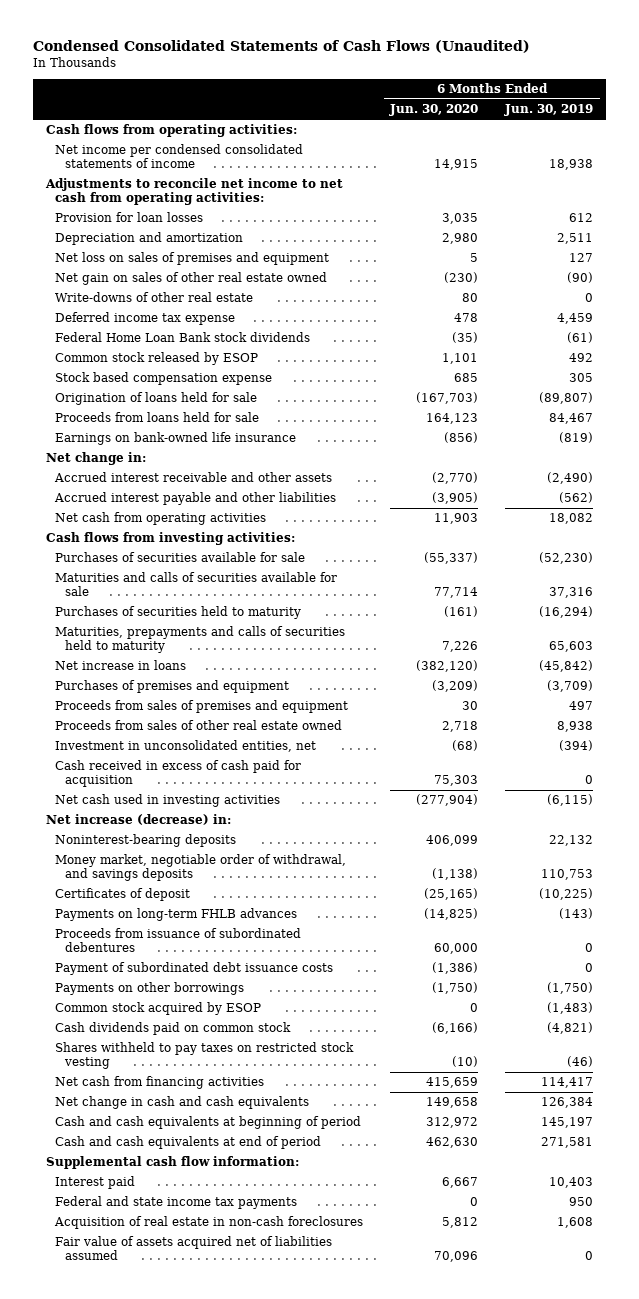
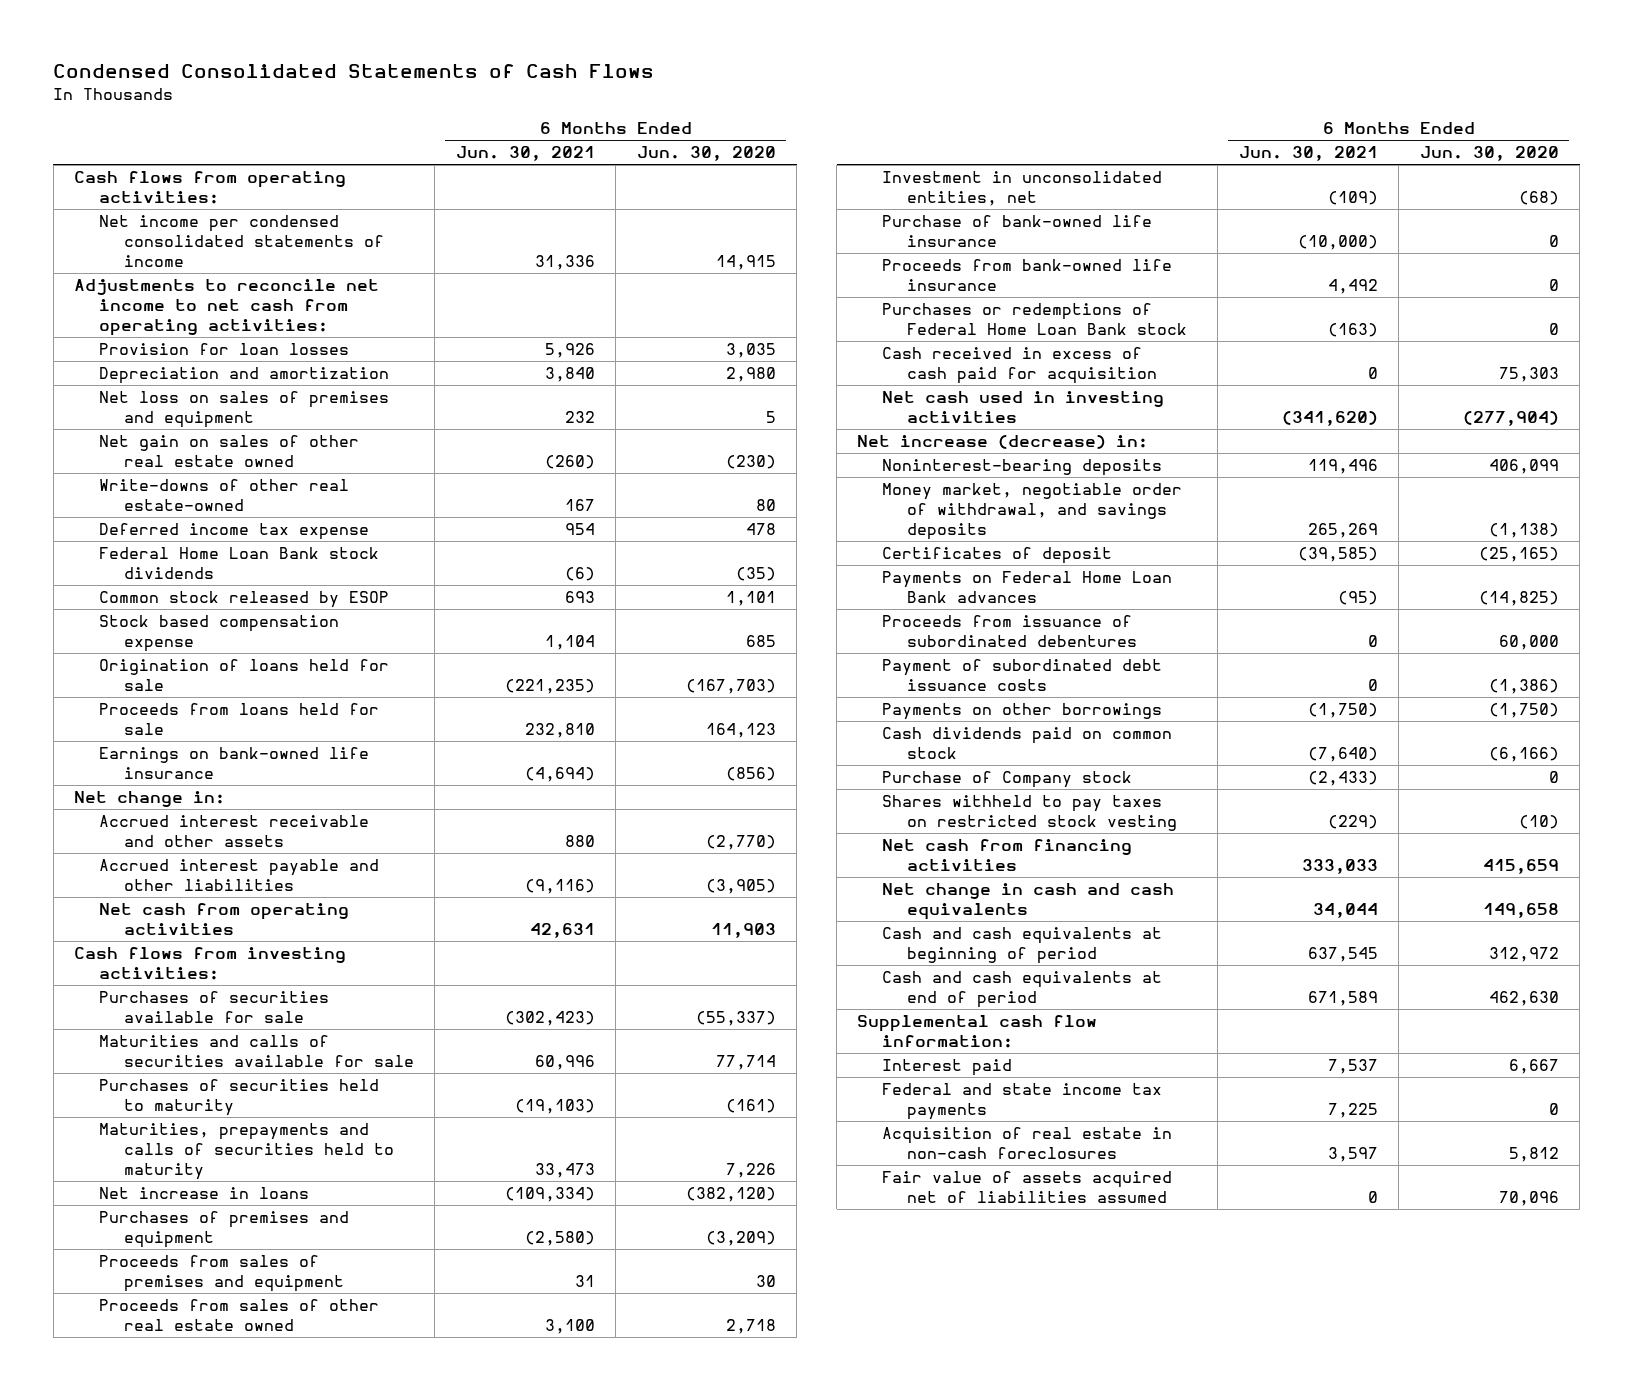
[32,40,530,54] Condensed Consolidated Statements of Cash Flows (Unaudited) -> [53,64,655,79] Condensed Consolidated Statements of Cash Flows
[504,104,594,117] Jun. 30, 2019 -> none
none -> [455,146,595,162] Jun. 30, 2021
[55,292,254,303] Write-downs of other real estate -> [99,479,350,512] Write-downs of other real estate-owned
none -> [882,215,1153,248] Purchase of bank-owned life insurance
none -> [882,259,1173,292] Proceeds from bank-owned life insurance
none -> [882,303,1187,336] Purchases or redemptions of Federal Home Loan Bank stock
[55,908,298,922] Payments on long-term FHLB advances -> [882,571,1173,604] Payments on Federal Home Loan Bank advances
[55,1002,262,1016] Common stock acquired by ESOP -> none
none -> [882,771,1133,789] Purchase of Company stock

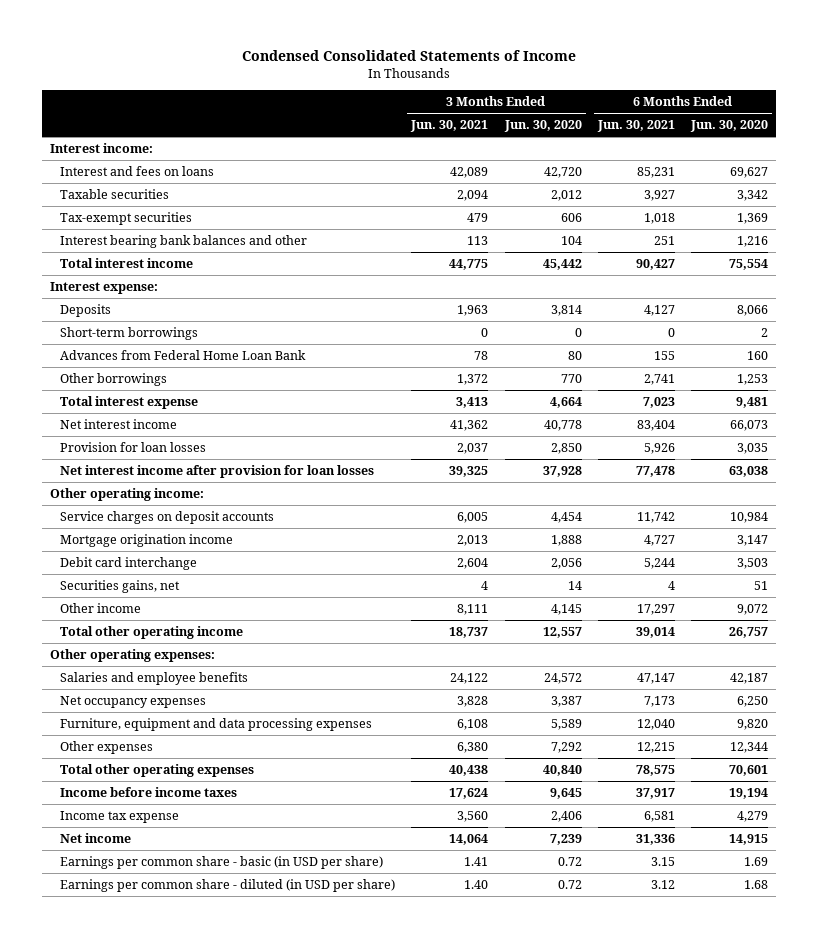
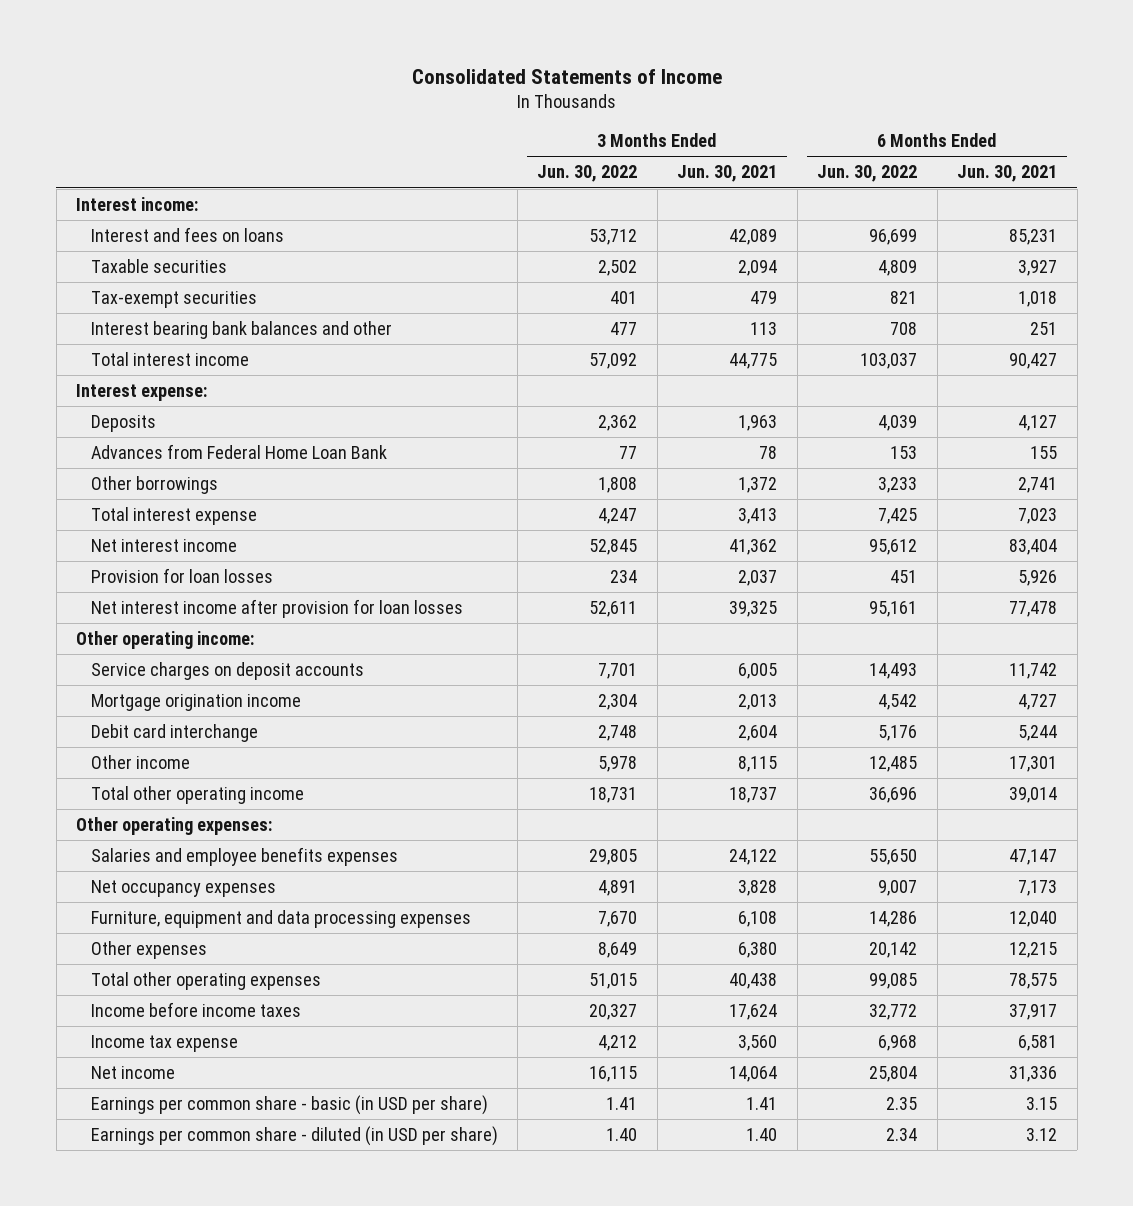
[242,49,577,61] Condensed Consolidated Statements of Income -> [411,68,722,84] Consolidated Statements of Income
[503,120,582,133] Jun. 30, 2020 -> none
[690,120,769,133] Jun. 30, 2020 -> none
none -> [537,165,638,183] Jun. 30, 2022
none -> [817,165,918,183] Jun. 30, 2022
[60,327,199,341] Short-term borrowings -> none
[60,580,181,594] Securities gains, net -> none
[457,604,489,616] 8,111 -> [738,755,778,772] 8,115
[636,604,675,616] 17,297 -> [1009,755,1058,772] 17,301
[60,672,249,686] Salaries and employee benefits -> [90,846,398,866] Salaries and employee benefits expenses

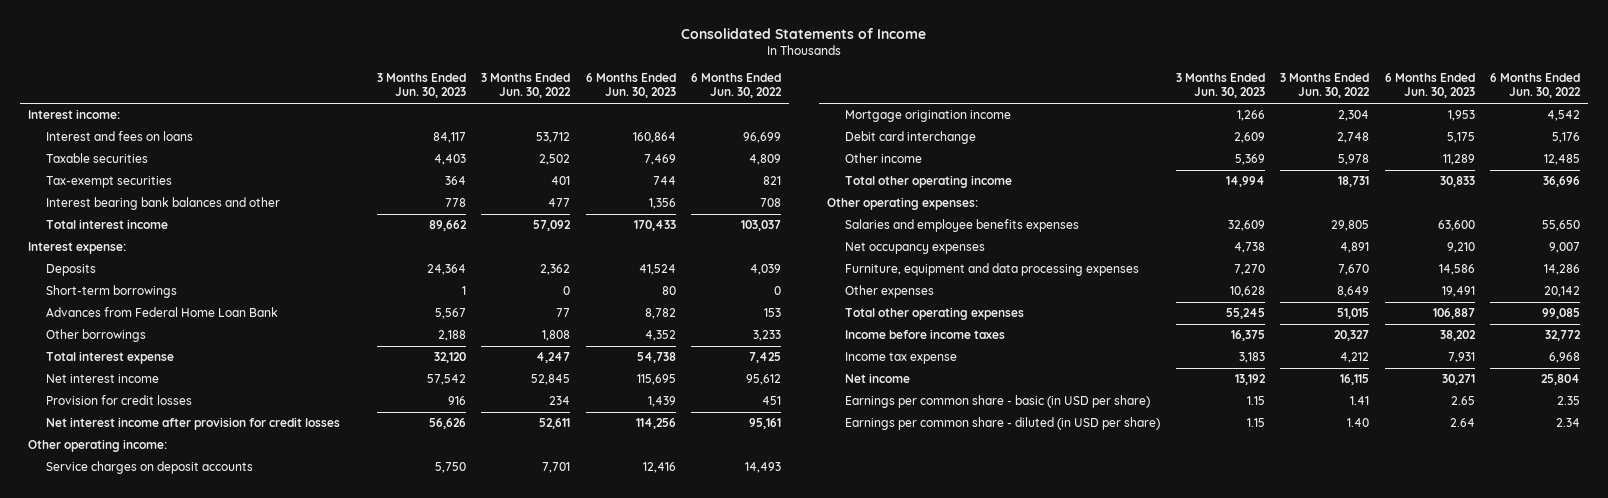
[677,165,778,183] Jun. 30, 2021 -> none
[957,165,1058,183] Jun. 30, 2021 -> none
none -> [376,73,466,99] 3 Months Ended Jun. 30, 2023
none -> [585,73,676,99] 6 Months Ended Jun. 30, 2023
none -> [45,285,177,299] Short-term borrowings
[90,567,273,583] Provision for loan losses -> [45,395,192,406] Provision for credit losses
[90,598,463,618] Net interest income after provision for loan losses -> [45,417,340,431] Net interest income after provision for credit losses

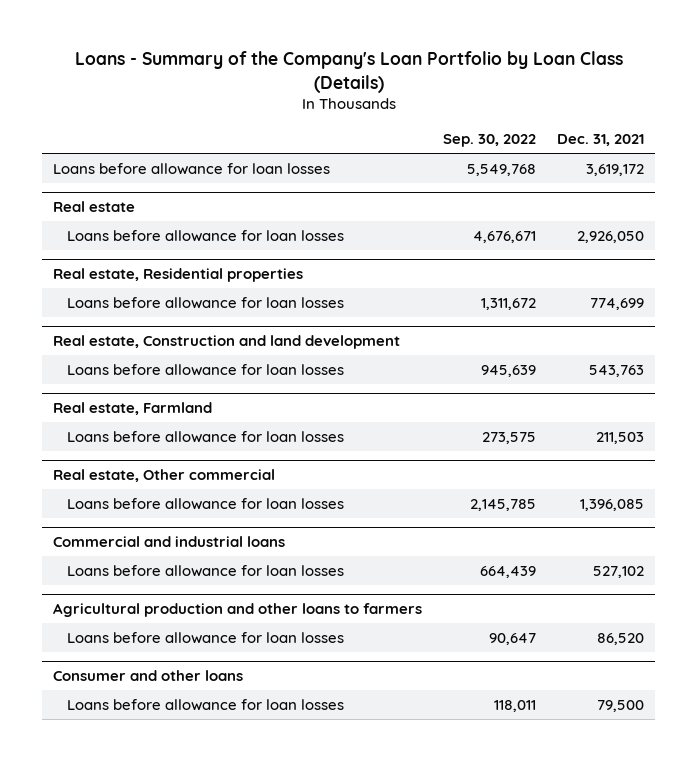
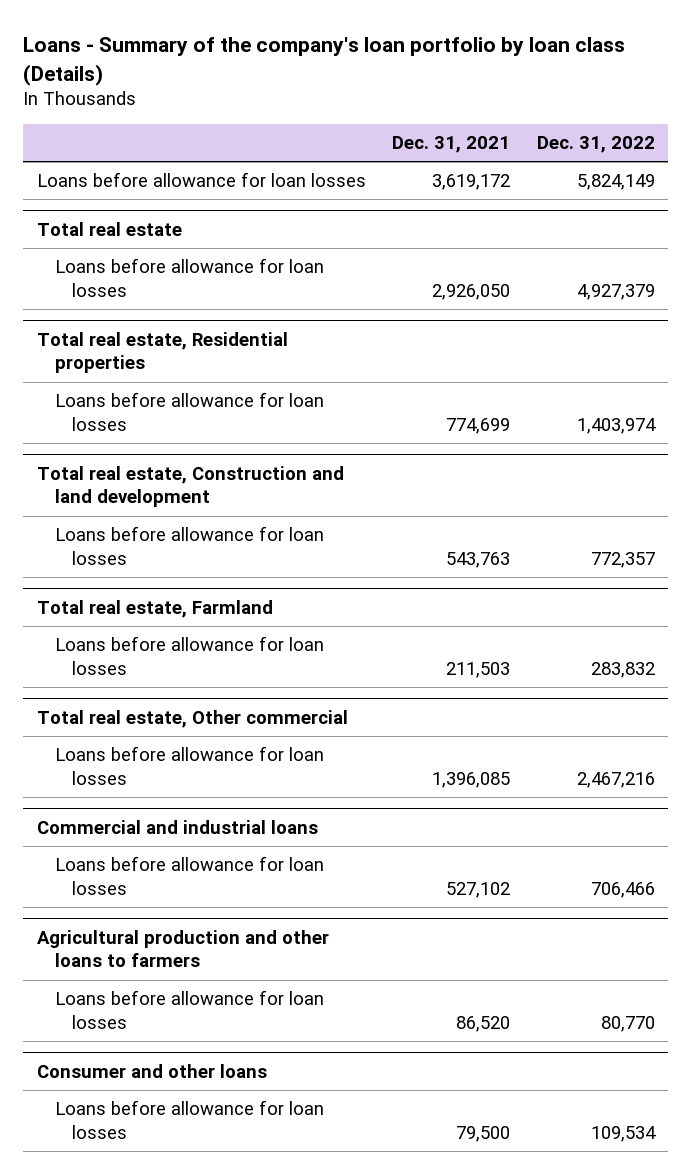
[74,51,623,93] Loans - Summary of the Company's Loan Portfolio by Loan Class (Details) -> [23,37,626,86] Loans - Summary of the company's loan portfolio by loan class (Details)
[443,133,537,147] Sep. 30, 2022 -> none
none -> [537,136,656,154] Dec. 31, 2022
[52,201,135,213] Real estate -> [36,221,182,236] Total real estate
[52,268,303,283] Real estate, Residential properties -> [36,331,288,374] Total real estate, Residential properties
[52,335,400,350] Real estate, Construction and land development -> [36,465,344,508] Total real estate, Construction and land development
[52,402,212,416] Real estate, Farmland -> [36,599,273,618] Total real estate, Farmland
[52,469,275,483] Real estate, Other commercial -> [36,709,348,728] Total real estate, Other commercial

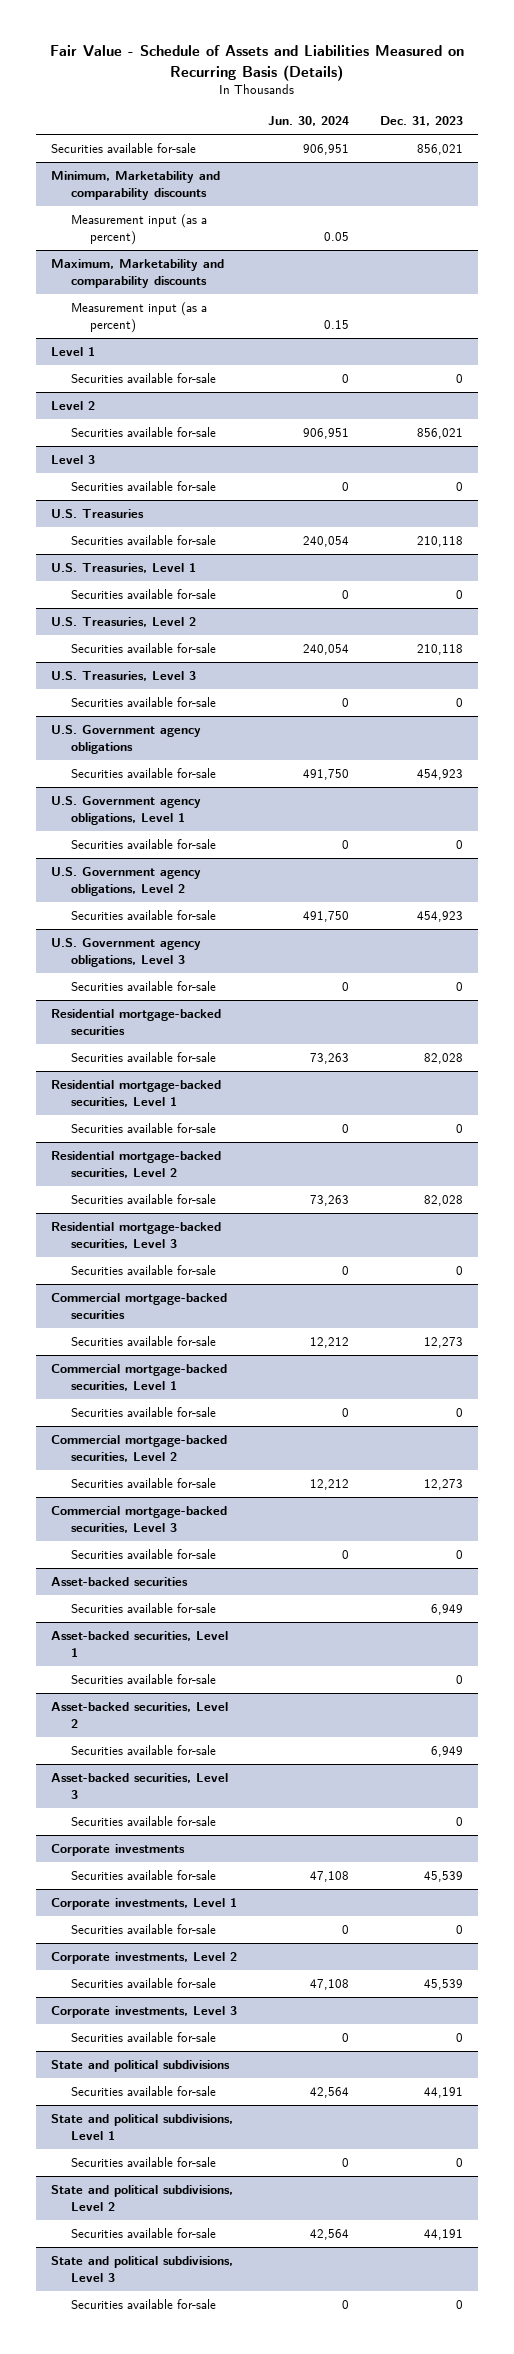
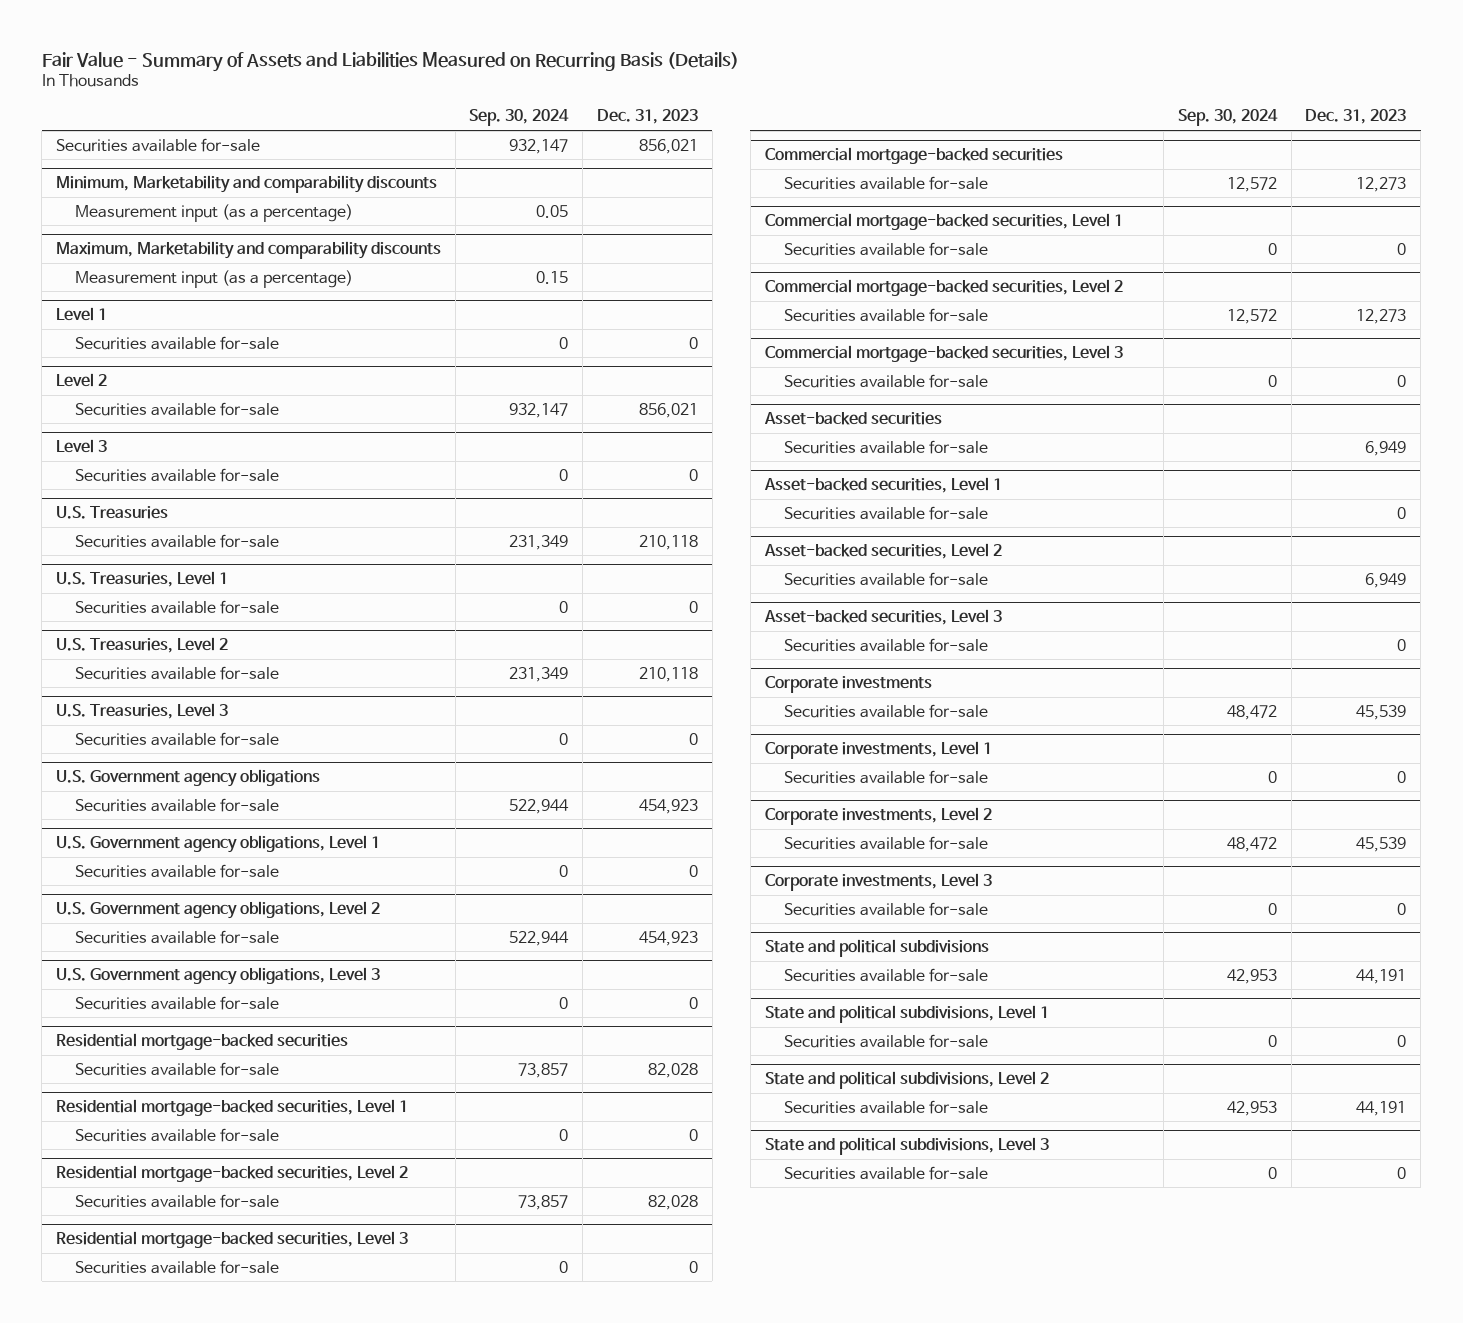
[50,45,465,81] Fair Value - Schedule of Assets and Liabilities Measured on Recurring Basis (Details) -> [41,51,739,72] Fair Value - Summary of Assets and Liabilities Measured on Recurring Basis (Details)
[268,116,350,127] Jun. 30, 2024 -> none
none -> [469,109,570,127] Sep. 30, 2024
[70,213,207,245] Measurement input (as a percent) -> [75,203,354,222] Measurement input (as a percentage)
[70,301,207,333] Measurement input (as a percent) -> [75,269,354,288] Measurement input (as a percentage)

